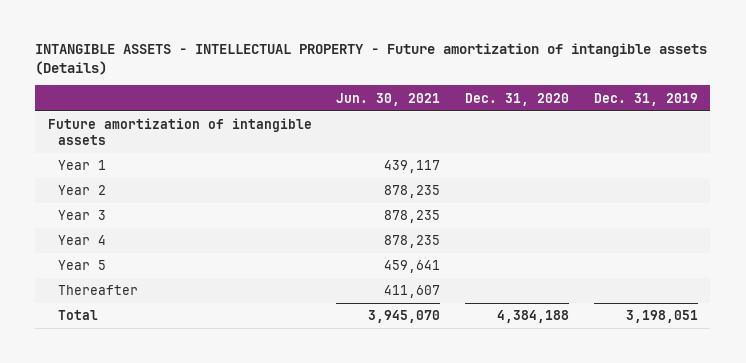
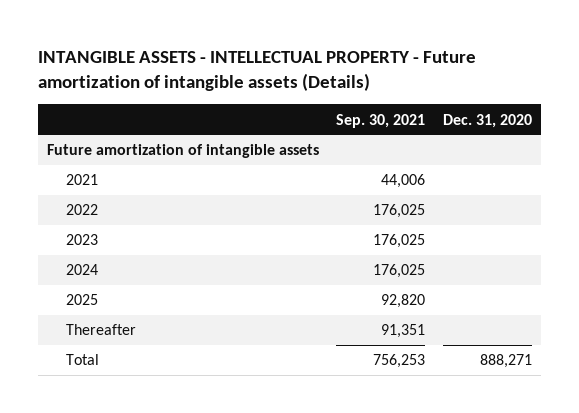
[336,92,441,106] Jun. 30, 2021 -> none
[593,92,698,106] Dec. 31, 2019 -> none
none -> [336,113,426,128] Sep. 30, 2021
[58,160,107,171] Year 1 -> [66,174,99,186] 2021
[58,185,107,196] Year 2 -> [66,204,99,216] 2022
[58,210,107,221] Year 3 -> [66,234,99,246] 2023
[58,235,107,246] Year 4 -> [66,264,99,276] 2024
[58,260,107,271] Year 5 -> [66,294,99,306] 2025
[497,310,570,324] 4,384,188 -> [479,354,532,369] 888,271

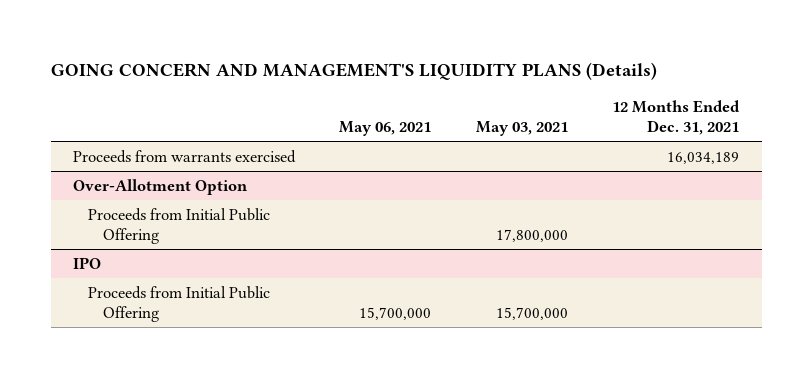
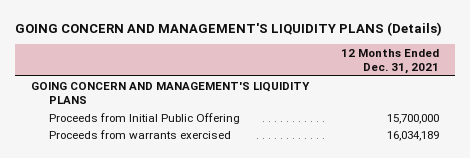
[339,121,432,137] May 06, 2021 -> none
[475,121,568,137] May 03, 2021 -> none
none -> [30,81,310,105] GOING CONCERN AND MANAGEMENT'S LIQUIDITY PLANS
none -> [49,112,241,124] Proceeds from Initial Public Offering
[73,178,249,195] Over-Allotment Option -> none
[88,207,271,244] Proceeds from Initial Public Offering -> none
[73,256,102,269] IPO -> none
[88,285,271,322] Proceeds from Initial Public Offering -> none

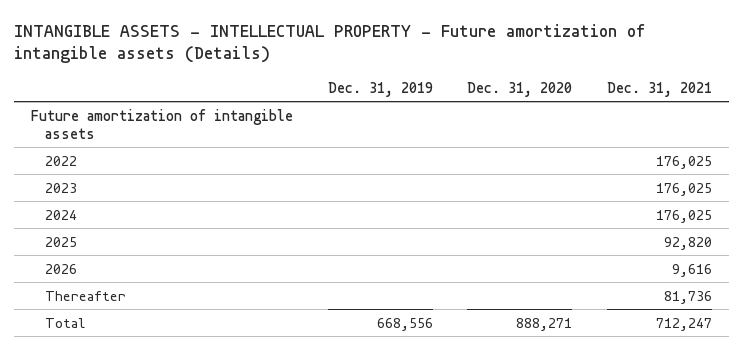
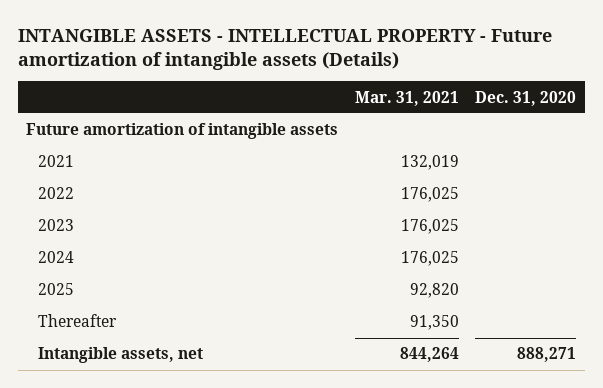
[327,81,433,97] Dec. 31, 2019 -> none
[607,81,713,97] Dec. 31, 2021 -> none
none -> [354,90,459,106] Mar. 31, 2021
none -> [37,155,74,168] 2021
[44,263,77,274] 2026 -> none
[44,317,86,328] Total -> [37,347,203,364] Intangible assets, net

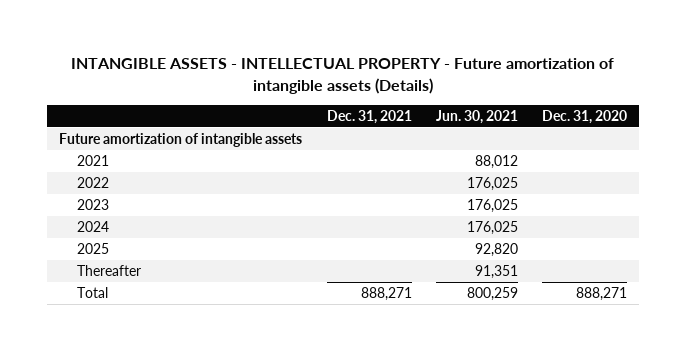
[354,90,459,106] Mar. 31, 2021 -> none
none -> [326,109,412,124] Dec. 31, 2021
none -> [435,109,518,124] Jun. 30, 2021
[37,347,203,364] Intangible assets, net -> [77,287,109,299] Total

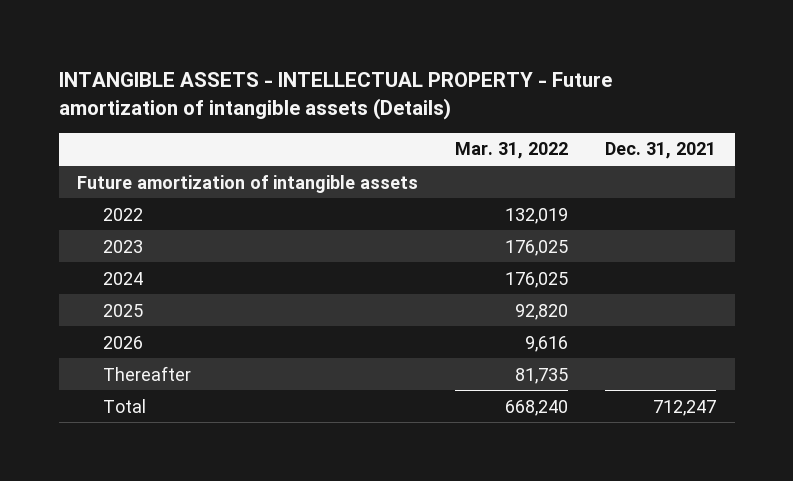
[435,109,518,124] Jun. 30, 2021 -> none
[541,109,627,124] Dec. 31, 2020 -> none
none -> [455,142,569,160] Mar. 31, 2022
[77,155,110,167] 2021 -> none
none -> [102,335,143,349] 2026
[360,287,412,302] 888,271 -> [653,399,717,416] 712,247

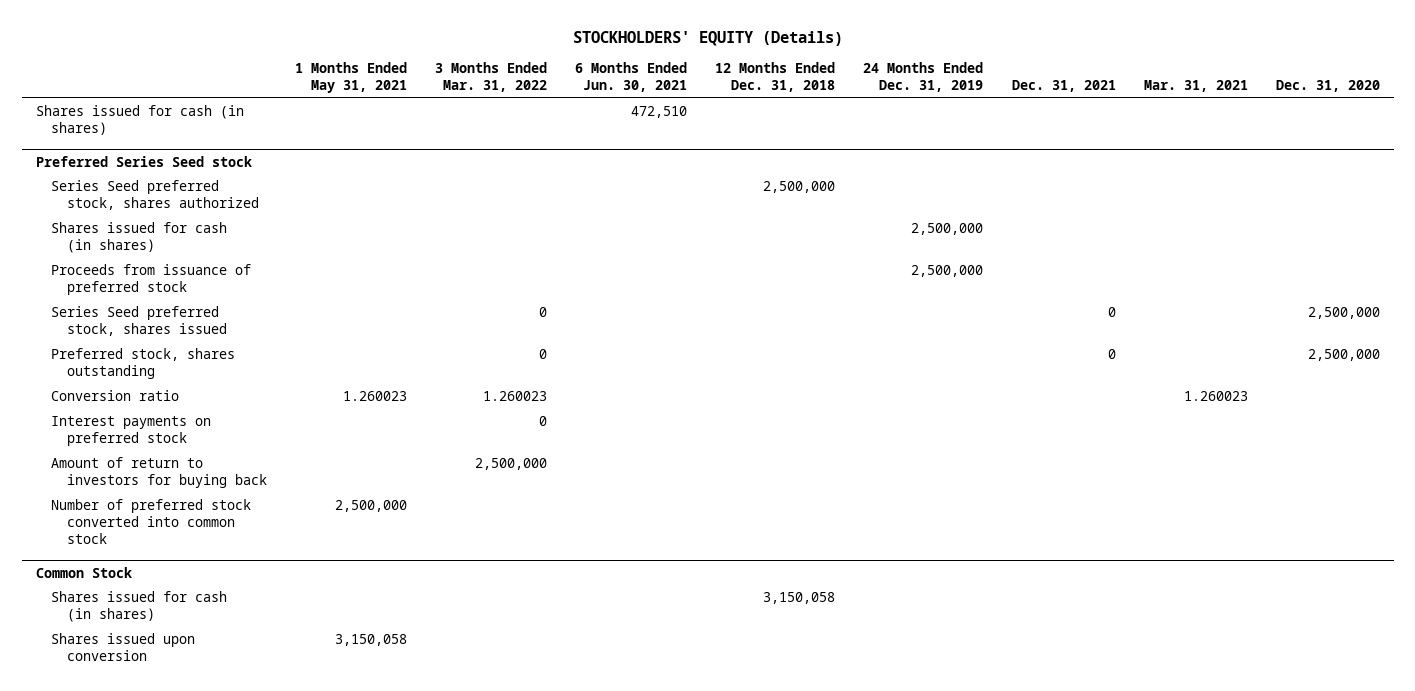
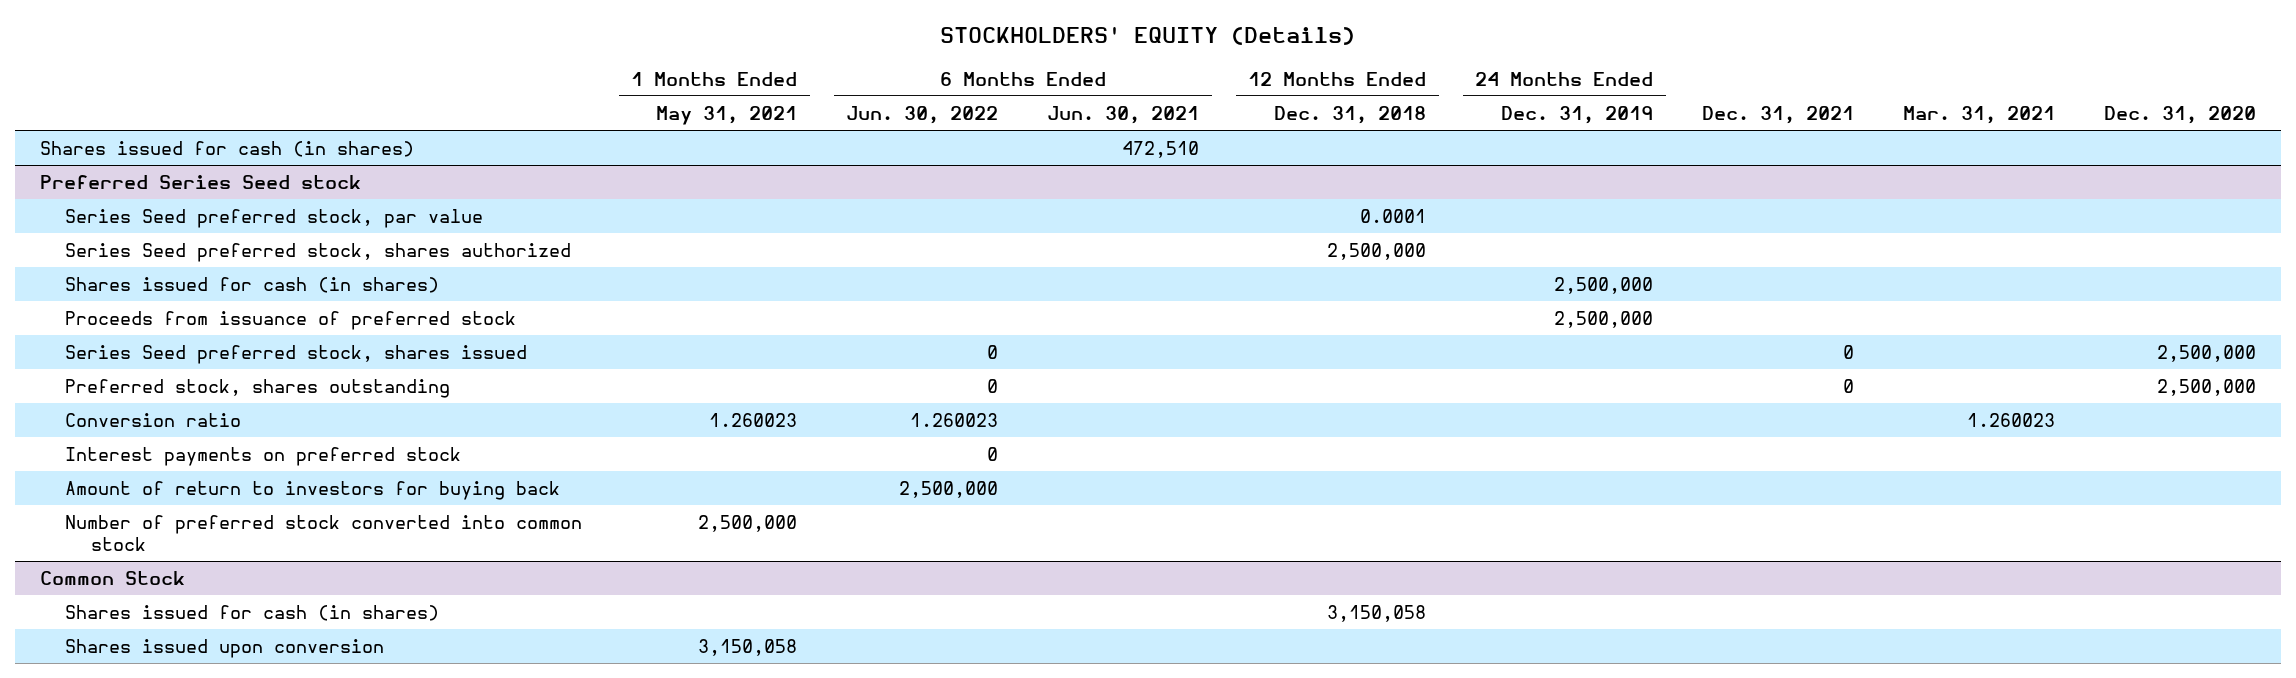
[434,62,547,93] 3 Months Ended Mar. 31, 2022 -> none
none -> [846,105,999,124] Jun. 30, 2022
none -> [65,208,484,228] Series Seed preferred stock, par value

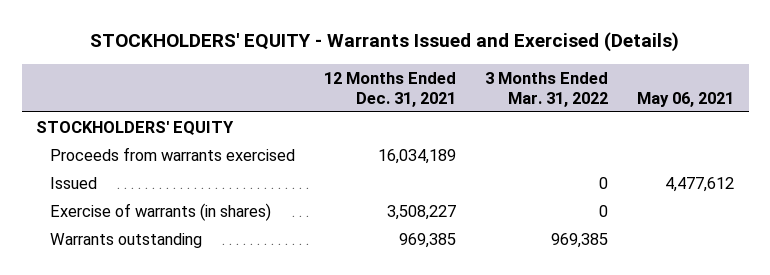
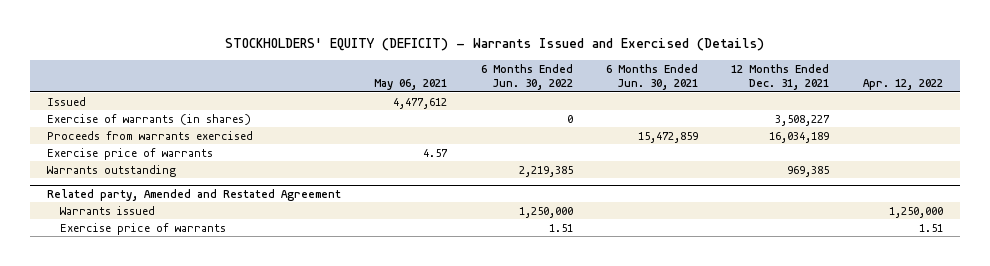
[90,32,680,53] STOCKHOLDERS' EQUITY - Warrants Issued and Exercised (Details) -> [224,38,764,52] STOCKHOLDERS' EQUITY (DEFICIT) - Warrants Issued and Exercised (Details)
[485,71,609,107] 3 Months Ended Mar. 31, 2022 -> none
none -> [480,63,573,91] 6 Months Ended Jun. 30, 2022
none -> [606,63,699,91] 6 Months Ended Jun. 30, 2021
none -> [862,79,943,91] Apr. 12, 2022
[36,120,235,135] STOCKHOLDERS' EQUITY -> none
[49,146,295,161] Proceeds from warrants exercised -> [46,130,253,140] Proceeds from warrants exercised
none -> [46,147,213,160] Exercise price of warrants
none -> [46,188,341,201] Related party, Amended and Restated Agreement
none -> [60,205,156,215] Warrants issued
none -> [60,222,227,235] Exercise price of warrants

